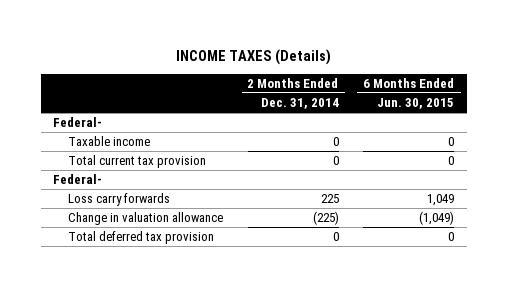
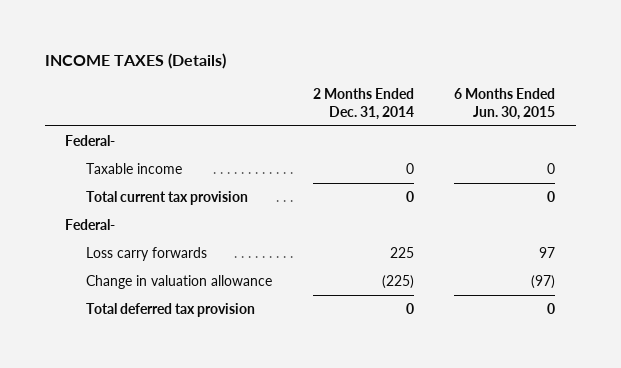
[427,194,455,207] 1,049 -> [539,247,556,259] 97
[419,211,455,226] (1,049) -> [531,275,556,290] (97)

